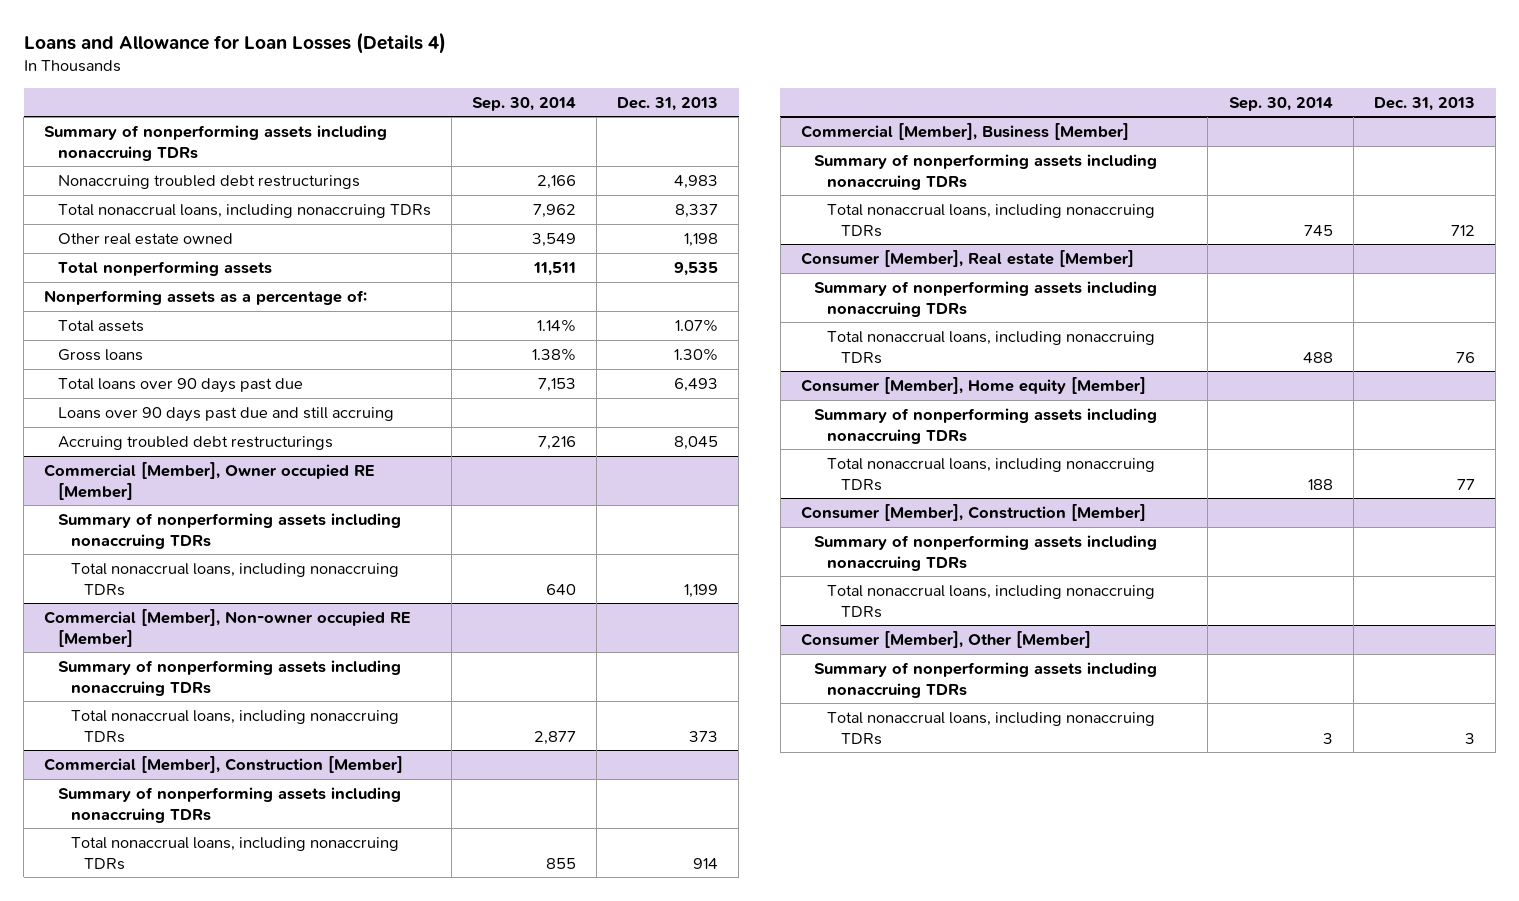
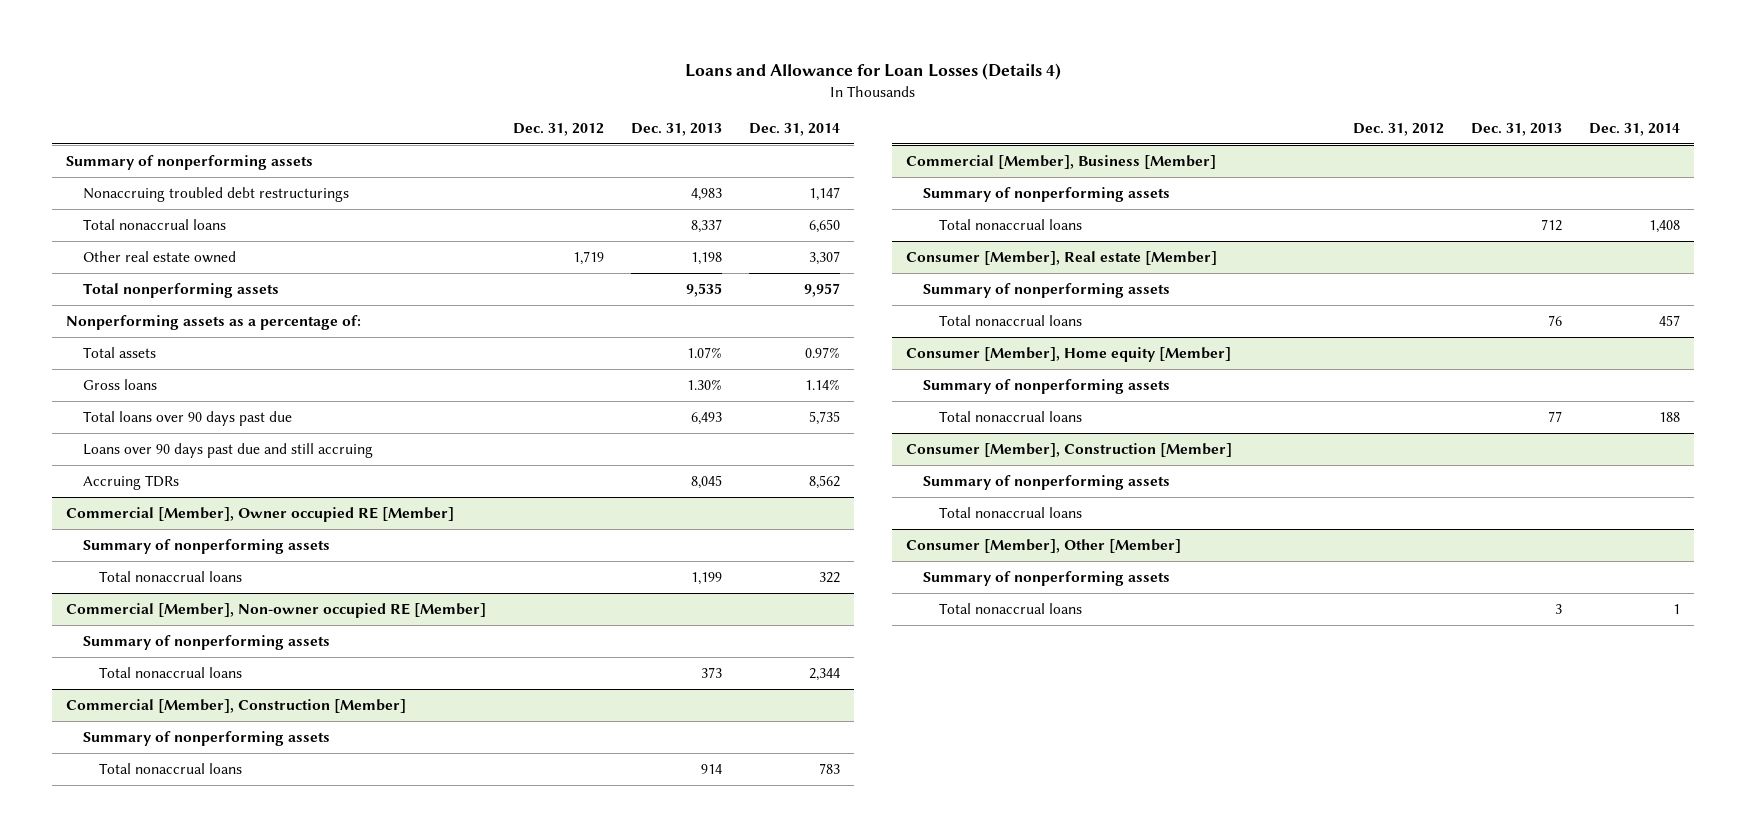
[471,96,576,111] Sep. 30, 2014 -> none
none -> [512,122,604,136] Dec. 31, 2012
none -> [749,122,841,136] Dec. 31, 2014
[44,124,388,161] Summary of nonperforming assets including nonaccruing TDRs -> [65,154,313,170] Summary of nonperforming assets
[57,203,431,218] Total nonaccrual loans, including nonaccruing TDRs -> [82,218,226,230] Total nonaccrual loans
[57,435,333,450] Accruing troubled debt restructurings -> [82,474,179,490] Accruing TDRs
[57,512,401,549] Summary of nonperforming assets including nonaccruing TDRs -> [82,538,330,554] Summary of nonperforming assets
[70,562,399,596] Total nonaccrual loans, including nonaccruing TDRs -> [99,570,243,582] Total nonaccrual loans
[57,659,401,696] Summary of nonperforming assets including nonaccruing TDRs -> [82,634,330,650] Summary of nonperforming assets
[70,709,399,743] Total nonaccrual loans, including nonaccruing TDRs -> [99,666,243,678] Total nonaccrual loans
[57,786,401,823] Summary of nonperforming assets including nonaccruing TDRs -> [82,730,330,746] Summary of nonperforming assets
[70,836,399,870] Total nonaccrual loans, including nonaccruing TDRs -> [99,762,243,774] Total nonaccrual loans
[814,153,1158,190] Summary of nonperforming assets including nonaccruing TDRs -> [922,186,1170,202] Summary of nonperforming assets
[827,203,1156,237] Total nonaccrual loans, including nonaccruing TDRs -> [939,218,1083,230] Total nonaccrual loans
[814,280,1158,317] Summary of nonperforming assets including nonaccruing TDRs -> [922,282,1170,298] Summary of nonperforming assets
[827,330,1156,364] Total nonaccrual loans, including nonaccruing TDRs -> [939,314,1083,326] Total nonaccrual loans
[814,407,1158,444] Summary of nonperforming assets including nonaccruing TDRs -> [922,378,1170,394] Summary of nonperforming assets
[827,457,1156,491] Total nonaccrual loans, including nonaccruing TDRs -> [939,410,1083,422] Total nonaccrual loans
[814,534,1158,571] Summary of nonperforming assets including nonaccruing TDRs -> [922,474,1170,490] Summary of nonperforming assets
[827,584,1156,618] Total nonaccrual loans, including nonaccruing TDRs -> [939,506,1083,518] Total nonaccrual loans
[814,661,1158,698] Summary of nonperforming assets including nonaccruing TDRs -> [922,570,1170,586] Summary of nonperforming assets
[827,711,1156,745] Total nonaccrual loans, including nonaccruing TDRs -> [939,602,1083,614] Total nonaccrual loans

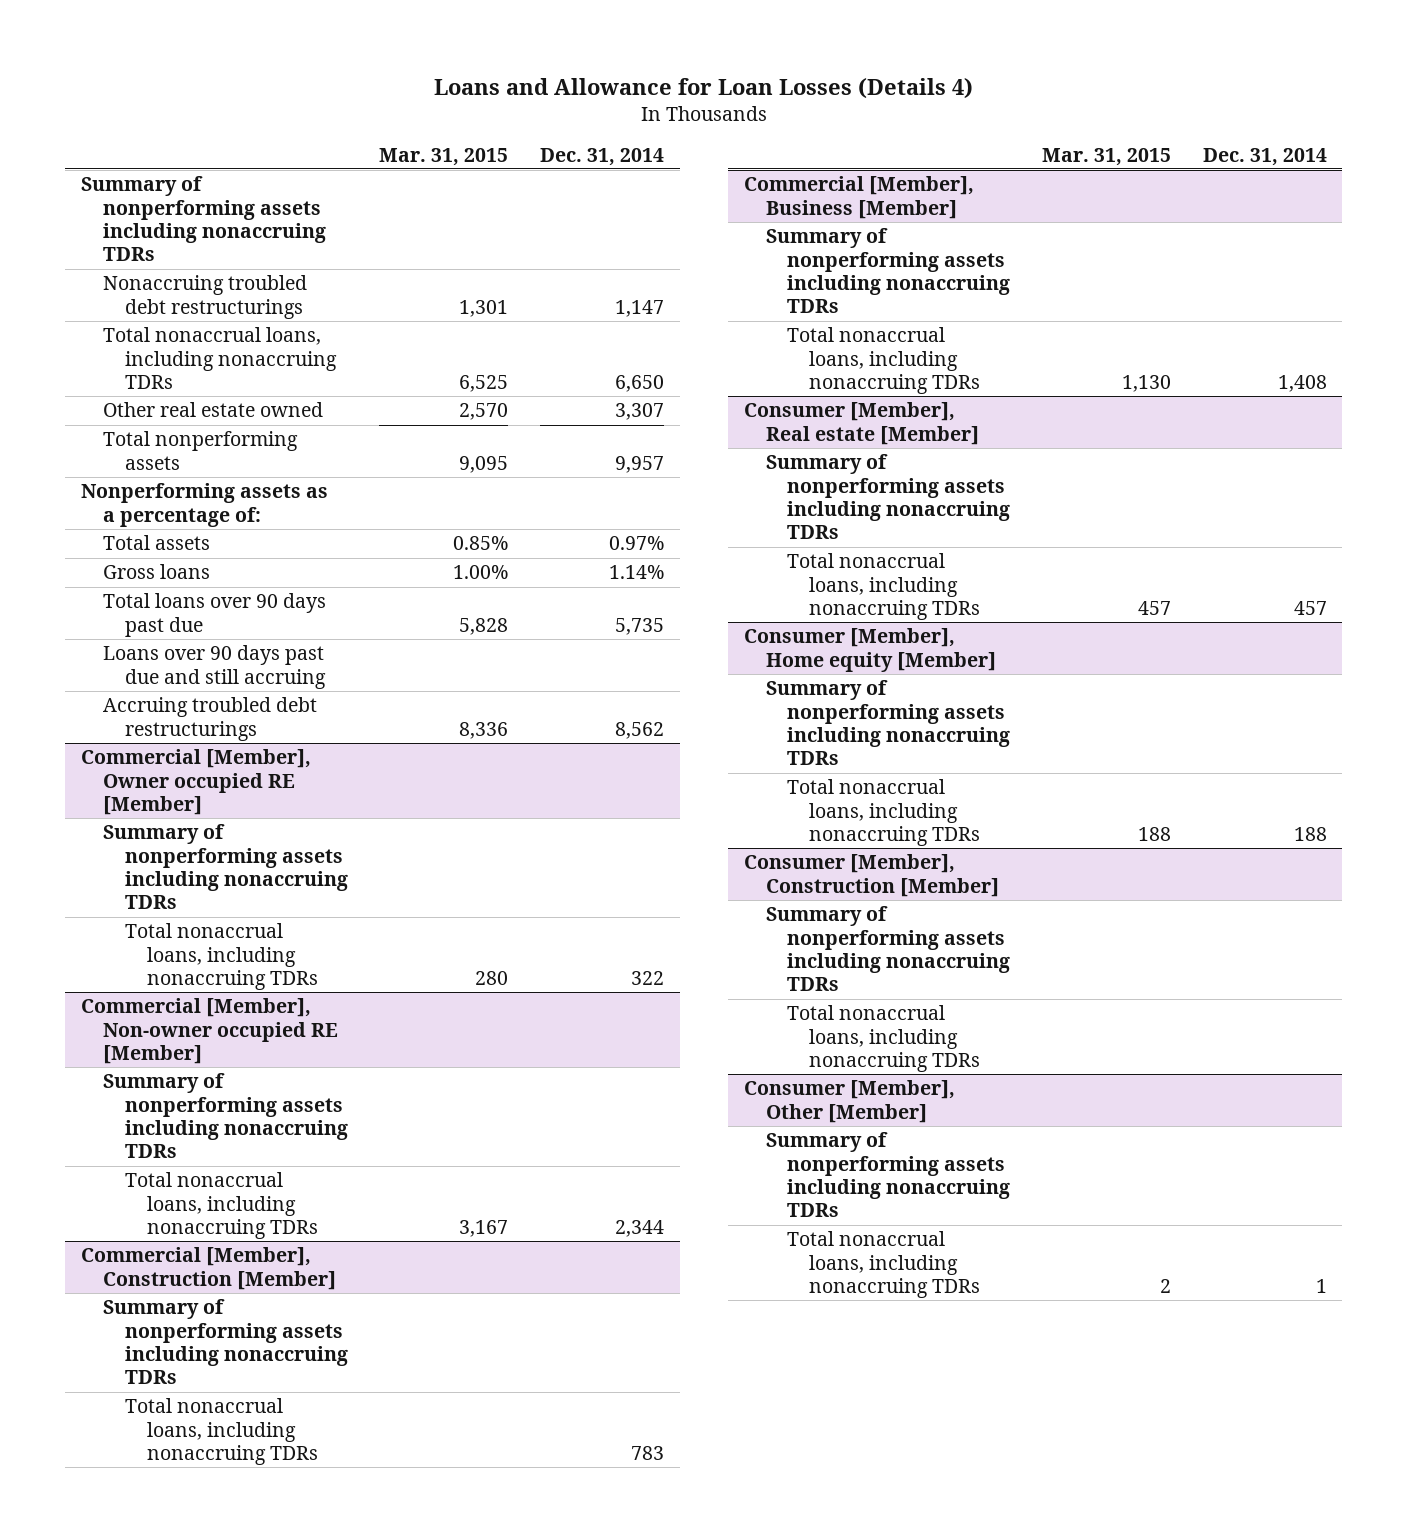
[512,122,604,136] Dec. 31, 2012 -> none
[631,122,723,136] Dec. 31, 2013 -> none
none -> [379,147,509,166] Mar. 31, 2015
[65,154,313,170] Summary of nonperforming assets -> [80,176,326,262] Summary of nonperforming assets including nonaccruing TDRs
[82,218,226,230] Total nonaccrual loans -> [102,327,337,390] Total nonaccrual loans, including nonaccruing TDRs
[82,474,179,490] Accruing TDRs -> [102,697,317,741] Accruing troubled debt restructurings
[82,538,330,554] Summary of nonperforming assets -> [102,824,348,910] Summary of nonperforming assets including nonaccruing TDRs
[99,570,243,582] Total nonaccrual loans -> [124,923,318,991] Total nonaccrual loans, including nonaccruing TDRs
[82,634,330,650] Summary of nonperforming assets -> [102,1073,348,1159] Summary of nonperforming assets including nonaccruing TDRs
[99,666,243,678] Total nonaccrual loans -> [124,1172,318,1240] Total nonaccrual loans, including nonaccruing TDRs
[82,730,330,746] Summary of nonperforming assets -> [102,1299,348,1385] Summary of nonperforming assets including nonaccruing TDRs
[99,762,243,774] Total nonaccrual loans -> [124,1398,318,1466] Total nonaccrual loans, including nonaccruing TDRs
[922,186,1170,202] Summary of nonperforming assets -> [765,228,1011,314] Summary of nonperforming assets including nonaccruing TDRs
[939,218,1083,230] Total nonaccrual loans -> [787,327,981,395] Total nonaccrual loans, including nonaccruing TDRs
[922,282,1170,298] Summary of nonperforming assets -> [765,454,1011,540] Summary of nonperforming assets including nonaccruing TDRs
[939,314,1083,326] Total nonaccrual loans -> [787,553,981,621] Total nonaccrual loans, including nonaccruing TDRs
[922,378,1170,394] Summary of nonperforming assets -> [765,680,1011,766] Summary of nonperforming assets including nonaccruing TDRs
[939,410,1083,422] Total nonaccrual loans -> [787,779,981,847] Total nonaccrual loans, including nonaccruing TDRs
[922,474,1170,490] Summary of nonperforming assets -> [765,906,1011,992] Summary of nonperforming assets including nonaccruing TDRs
[939,506,1083,518] Total nonaccrual loans -> [787,1005,981,1073] Total nonaccrual loans, including nonaccruing TDRs
[922,570,1170,586] Summary of nonperforming assets -> [765,1132,1011,1218] Summary of nonperforming assets including nonaccruing TDRs
[939,602,1083,614] Total nonaccrual loans -> [787,1231,981,1299] Total nonaccrual loans, including nonaccruing TDRs

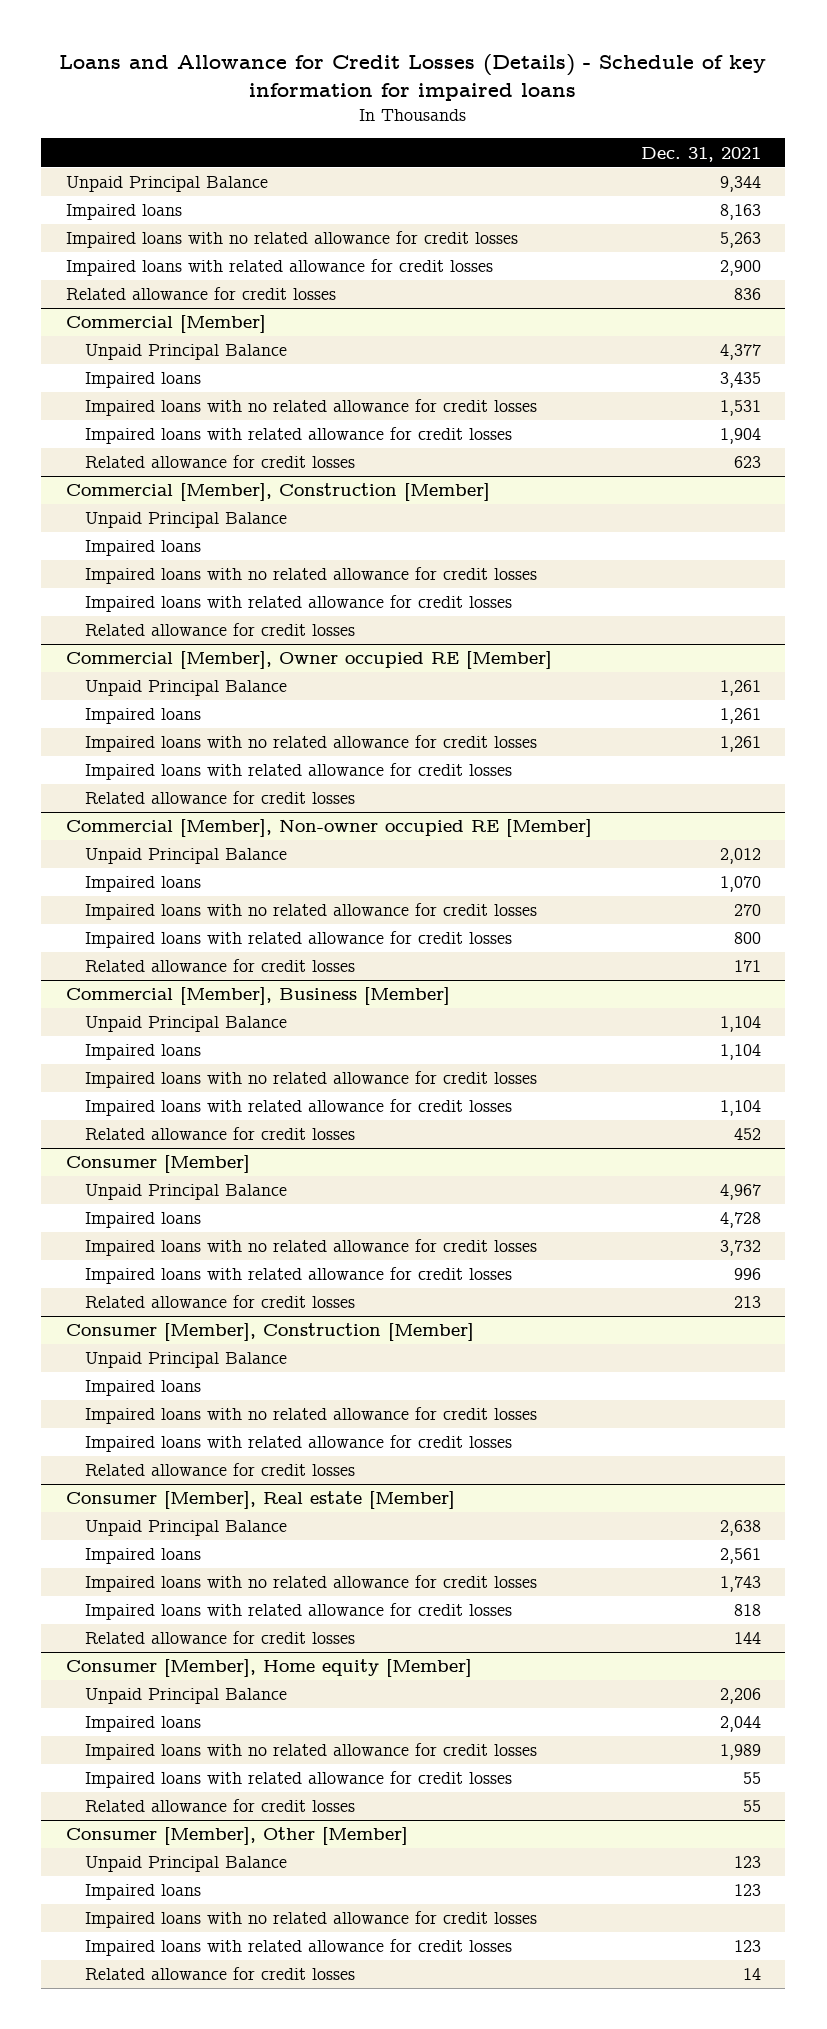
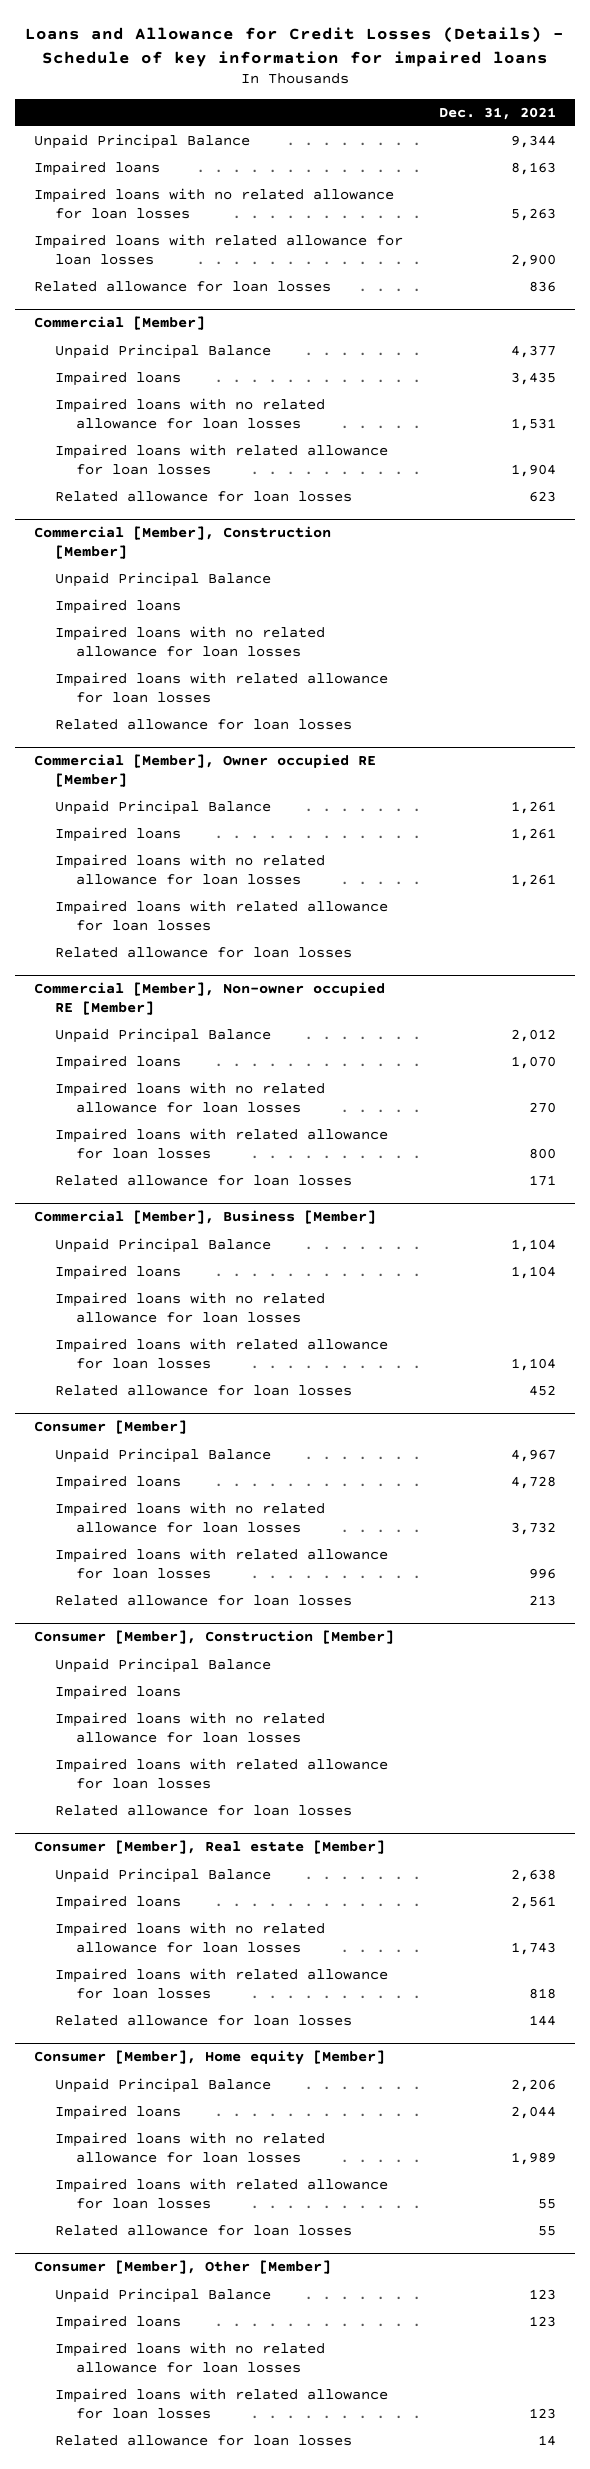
[65,231,518,249] Impaired loans with no related allowance for credit losses -> [33,188,394,219] Impaired loans with no related allowance for loan losses
[65,259,493,277] Impaired loans with related allowance for credit losses -> [33,234,403,265] Impaired loans with related allowance for loan losses
[65,287,336,301] Related allowance for credit losses -> [33,281,331,293] Related allowance for loan losses
[84,399,537,417] Impaired loans with no related allowance for credit losses -> [54,398,325,429] Impaired loans with no related allowance for loan losses
[84,427,512,445] Impaired loans with related allowance for credit losses -> [54,444,388,475] Impaired loans with related allowance for loan losses
[84,455,355,469] Related allowance for credit losses -> [54,491,352,503] Related allowance for loan losses
[84,567,537,585] Impaired loans with no related allowance for credit losses -> [54,626,325,657] Impaired loans with no related allowance for loan losses
[84,595,512,613] Impaired loans with related allowance for credit losses -> [54,672,388,703] Impaired loans with related allowance for loan losses
[84,623,355,637] Related allowance for credit losses -> [54,719,352,731] Related allowance for loan losses
[84,735,537,753] Impaired loans with no related allowance for credit losses -> [54,854,325,885] Impaired loans with no related allowance for loan losses
[84,763,512,781] Impaired loans with related allowance for credit losses -> [54,900,388,931] Impaired loans with related allowance for loan losses
[84,791,355,805] Related allowance for credit losses -> [54,947,352,959] Related allowance for loan losses
[84,903,537,921] Impaired loans with no related allowance for credit losses -> [54,1082,325,1113] Impaired loans with no related allowance for loan losses
[84,931,512,949] Impaired loans with related allowance for credit losses -> [54,1128,388,1159] Impaired loans with related allowance for loan losses
[84,959,355,973] Related allowance for credit losses -> [54,1175,352,1187] Related allowance for loan losses
[84,1071,537,1089] Impaired loans with no related allowance for credit losses -> [54,1292,325,1323] Impaired loans with no related allowance for loan losses
[84,1099,512,1117] Impaired loans with related allowance for credit losses -> [54,1338,388,1369] Impaired loans with related allowance for loan losses
[84,1127,355,1141] Related allowance for credit losses -> [54,1385,352,1397] Related allowance for loan losses
[84,1239,537,1257] Impaired loans with no related allowance for credit losses -> [54,1502,325,1533] Impaired loans with no related allowance for loan losses
[84,1267,512,1285] Impaired loans with related allowance for credit losses -> [54,1548,388,1579] Impaired loans with related allowance for loan losses
[84,1295,355,1309] Related allowance for credit losses -> [54,1595,352,1607] Related allowance for loan losses
[84,1407,537,1425] Impaired loans with no related allowance for credit losses -> [54,1712,325,1743] Impaired loans with no related allowance for loan losses
[84,1435,512,1453] Impaired loans with related allowance for credit losses -> [54,1758,388,1789] Impaired loans with related allowance for loan losses
[84,1463,355,1477] Related allowance for credit losses -> [54,1805,352,1817] Related allowance for loan losses
[84,1575,537,1593] Impaired loans with no related allowance for credit losses -> [54,1922,325,1953] Impaired loans with no related allowance for loan losses
[84,1603,512,1621] Impaired loans with related allowance for credit losses -> [54,1968,388,1999] Impaired loans with related allowance for loan losses
[84,1631,355,1645] Related allowance for credit losses -> [54,2015,352,2027] Related allowance for loan losses
[84,1743,537,1761] Impaired loans with no related allowance for credit losses -> [54,2132,325,2163] Impaired loans with no related allowance for loan losses
[84,1771,512,1789] Impaired loans with related allowance for credit losses -> [54,2178,388,2209] Impaired loans with related allowance for loan losses
[84,1799,355,1813] Related allowance for credit losses -> [54,2225,352,2237] Related allowance for loan losses
[84,1911,537,1929] Impaired loans with no related allowance for credit losses -> [54,2342,325,2373] Impaired loans with no related allowance for loan losses
[84,1939,512,1957] Impaired loans with related allowance for credit losses -> [54,2388,388,2419] Impaired loans with related allowance for loan losses
[84,1967,355,1981] Related allowance for credit losses -> [54,2435,352,2447] Related allowance for loan losses

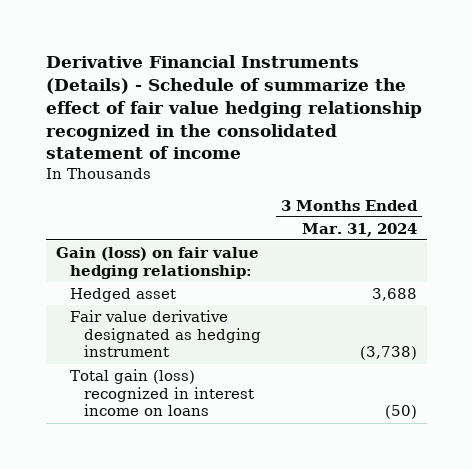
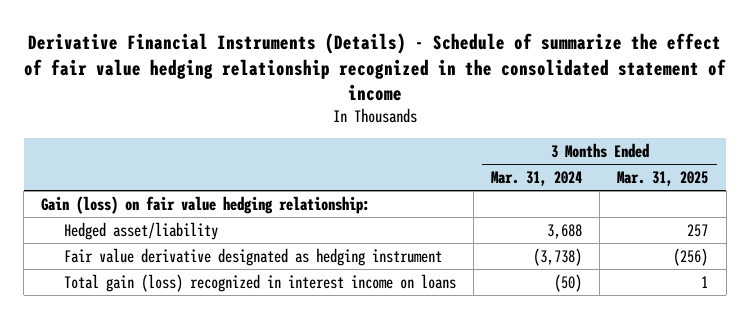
none -> [617,171,709,187] Mar. 31, 2025
[69,287,176,302] Hedged asset -> [63,221,218,240] Hedged asset/liability

